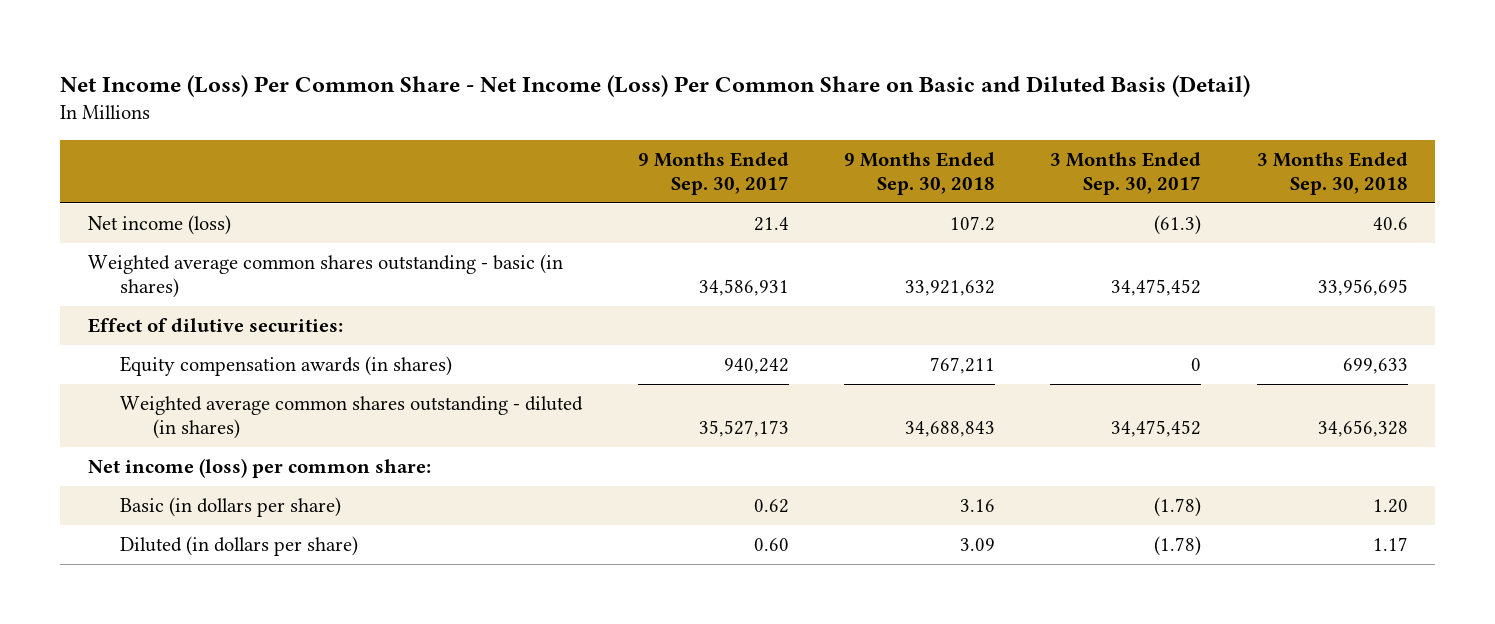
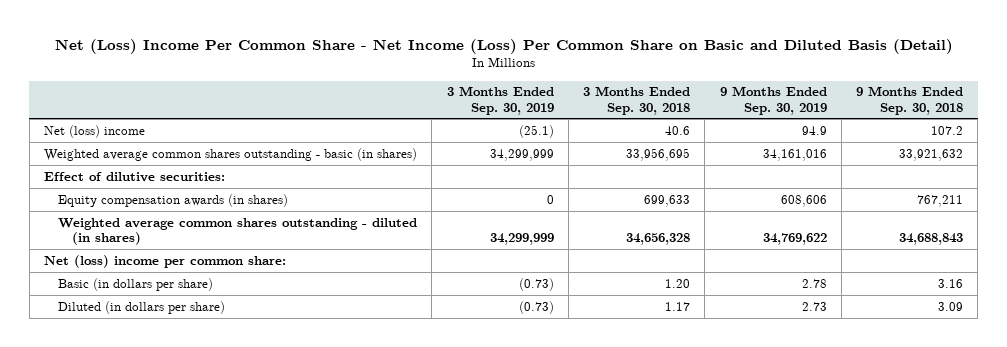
[59,74,1250,97] Net Income (Loss) Per Common Share - Net Income (Loss) Per Common Share on Basic and Diluted Basis (Detail) -> [54,38,953,54] Net (Loss) Income Per Common Share - Net Income (Loss) Per Common Share on Basic and Diluted Basis (Detail)
[637,152,789,195] 9 Months Ended Sep. 30, 2017 -> none
[1050,152,1202,195] 3 Months Ended Sep. 30, 2017 -> none
none -> [446,86,554,115] 3 Months Ended Sep. 30, 2019
none -> [719,86,827,115] 9 Months Ended Sep. 30, 2019
[87,215,231,236] Net income (loss) -> [44,124,146,138] Net (loss) income
[87,458,431,479] Net income (loss) per common share: -> [44,254,287,268] Net (loss) income per common share:

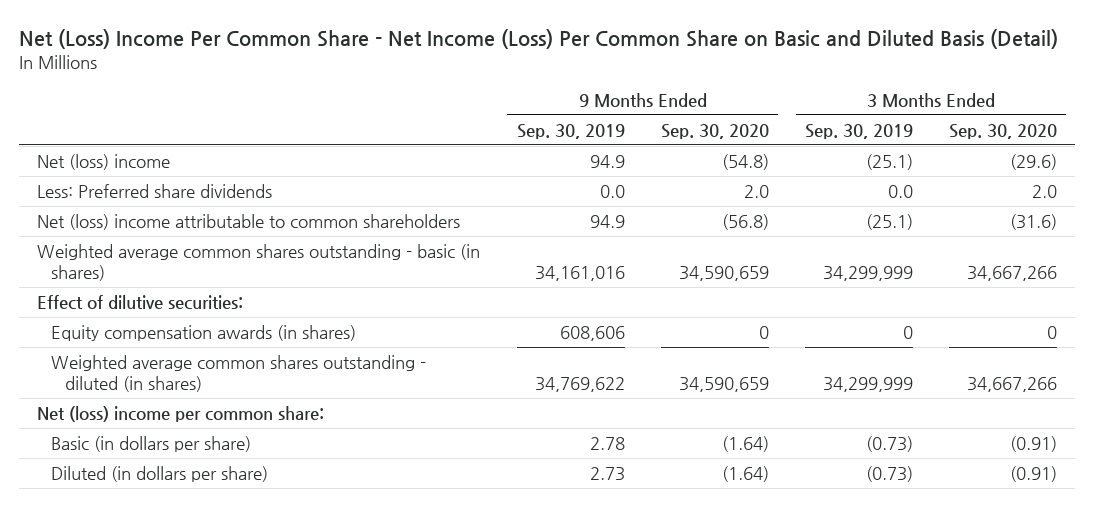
[583,86,691,115] 3 Months Ended Sep. 30, 2018 -> none
[856,86,964,115] 9 Months Ended Sep. 30, 2018 -> none
none -> [660,123,769,139] Sep. 30, 2020
none -> [949,123,1058,139] Sep. 30, 2020
none -> [37,183,273,198] Less: Preferred share dividends
none -> [37,213,461,230] Net (loss) income attributable to common shareholders

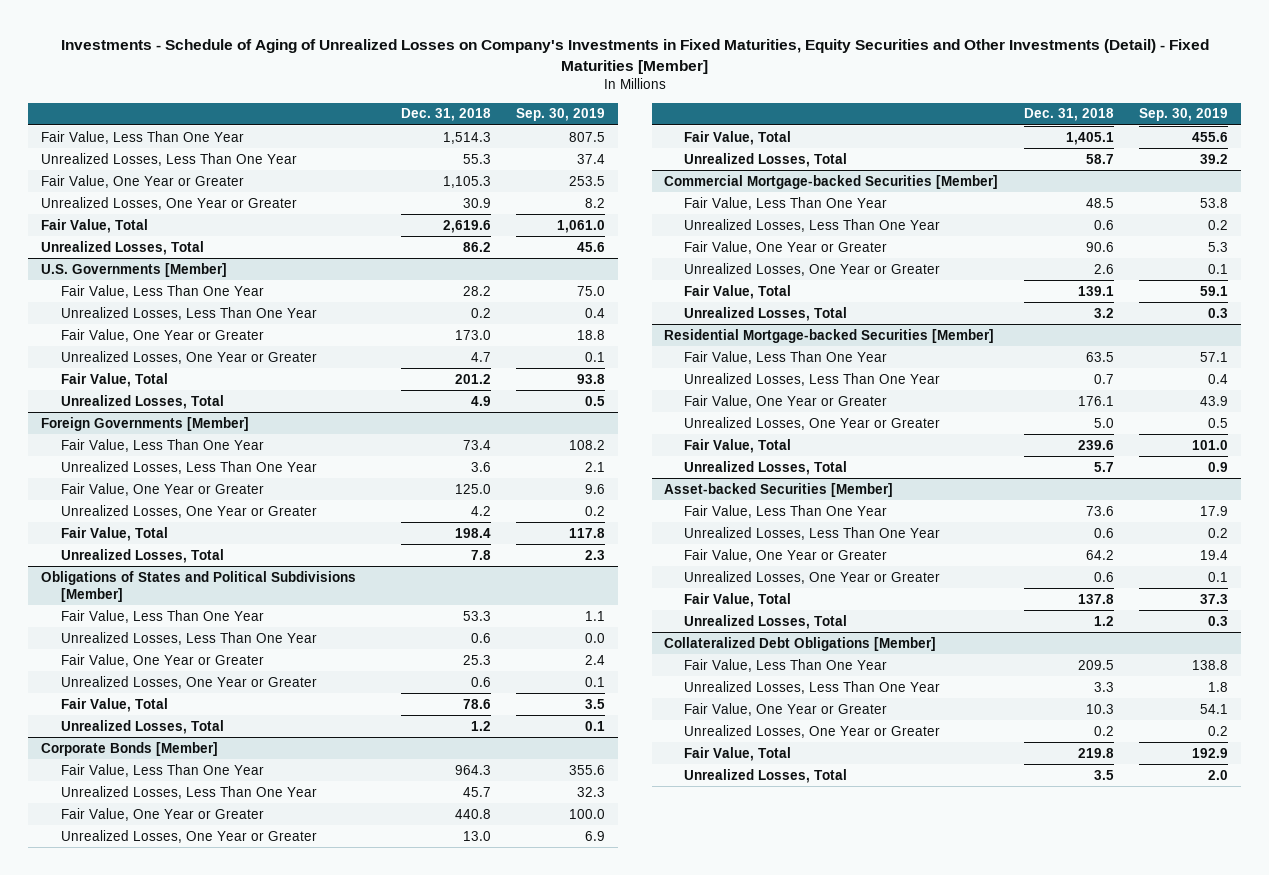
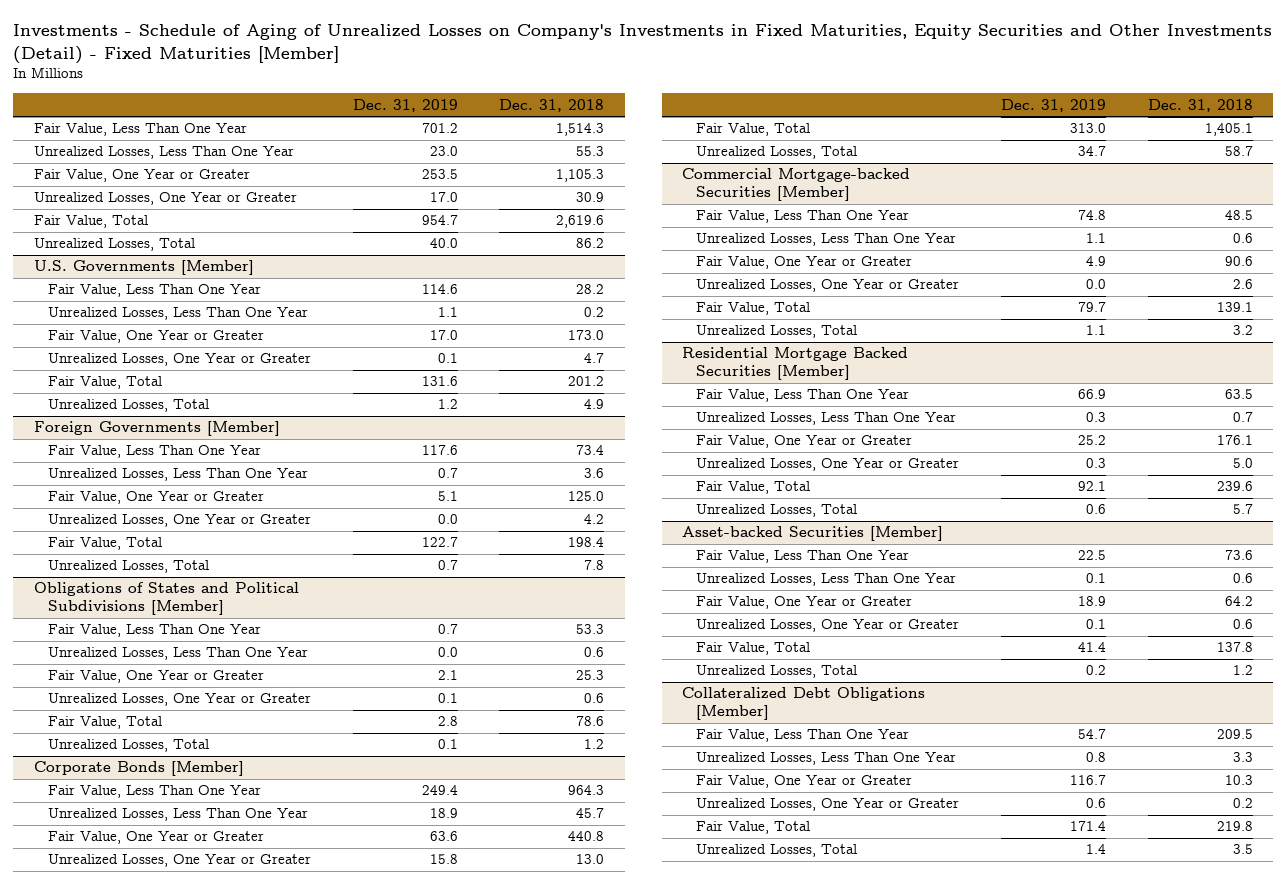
[515,108,605,122] Sep. 30, 2019 -> none
none -> [352,98,458,112] Dec. 31, 2019
[664,328,995,343] Residential Mortgage-backed Securities [Member] -> [682,347,909,381] Residential Mortgage Backed Securities [Member]

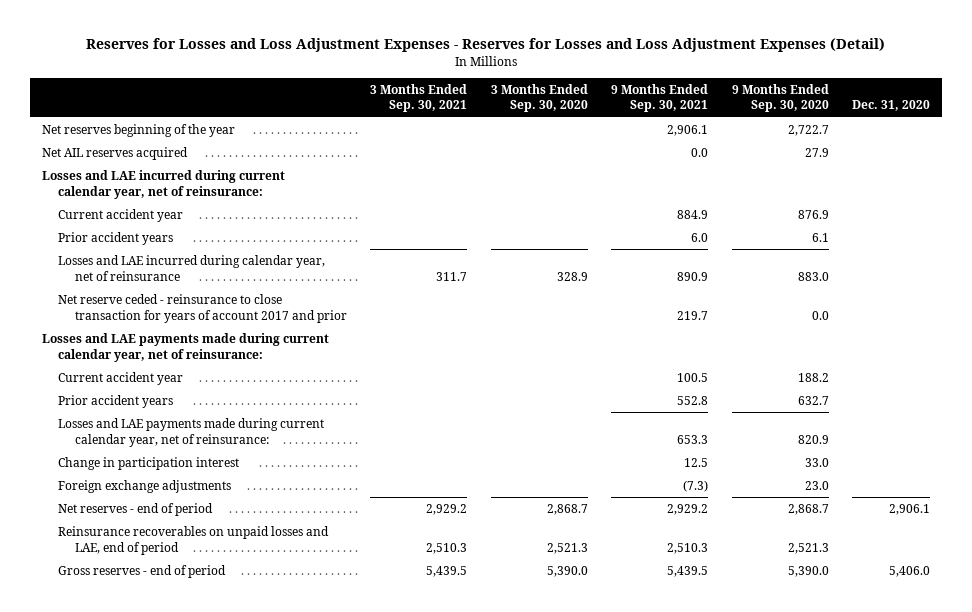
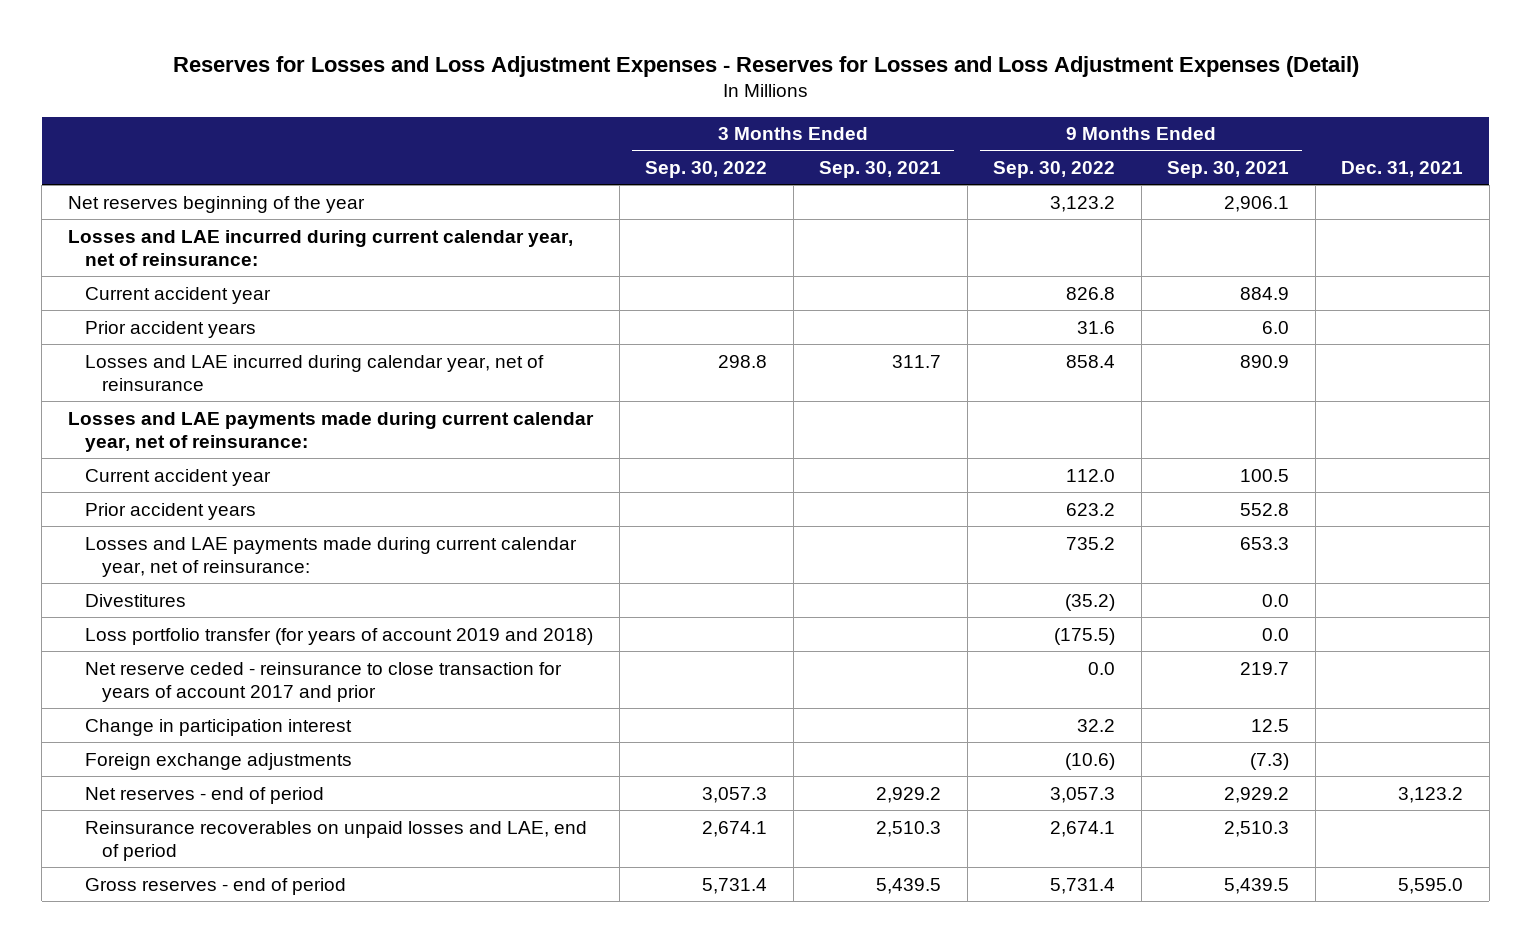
[490,83,588,113] 3 Months Ended Sep. 30, 2020 -> none
[731,83,829,113] 9 Months Ended Sep. 30, 2020 -> none
[852,100,931,112] Dec. 31, 2020 -> none
none -> [645,161,768,179] Sep. 30, 2022
none -> [993,161,1116,179] Sep. 30, 2022
none -> [1341,161,1464,178] Dec. 31, 2021
[42,147,189,161] Net AIL reserves acquired -> none
none -> [85,593,187,607] Divestitures
none -> [85,627,594,645] Loss portfolio transfer (for years of account 2019 and 2018)
[58,294,347,323] Net reserve ceded - reinsurance to close transaction for years of account 2017 and prior -> [85,661,563,702] Net reserve ceded - reinsurance to close transaction for years of account 2017 and prior

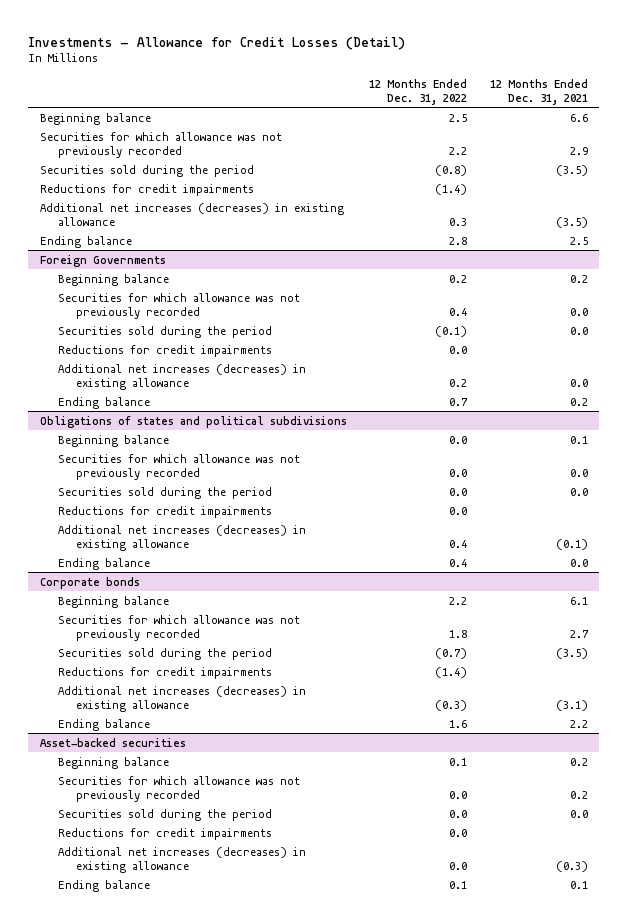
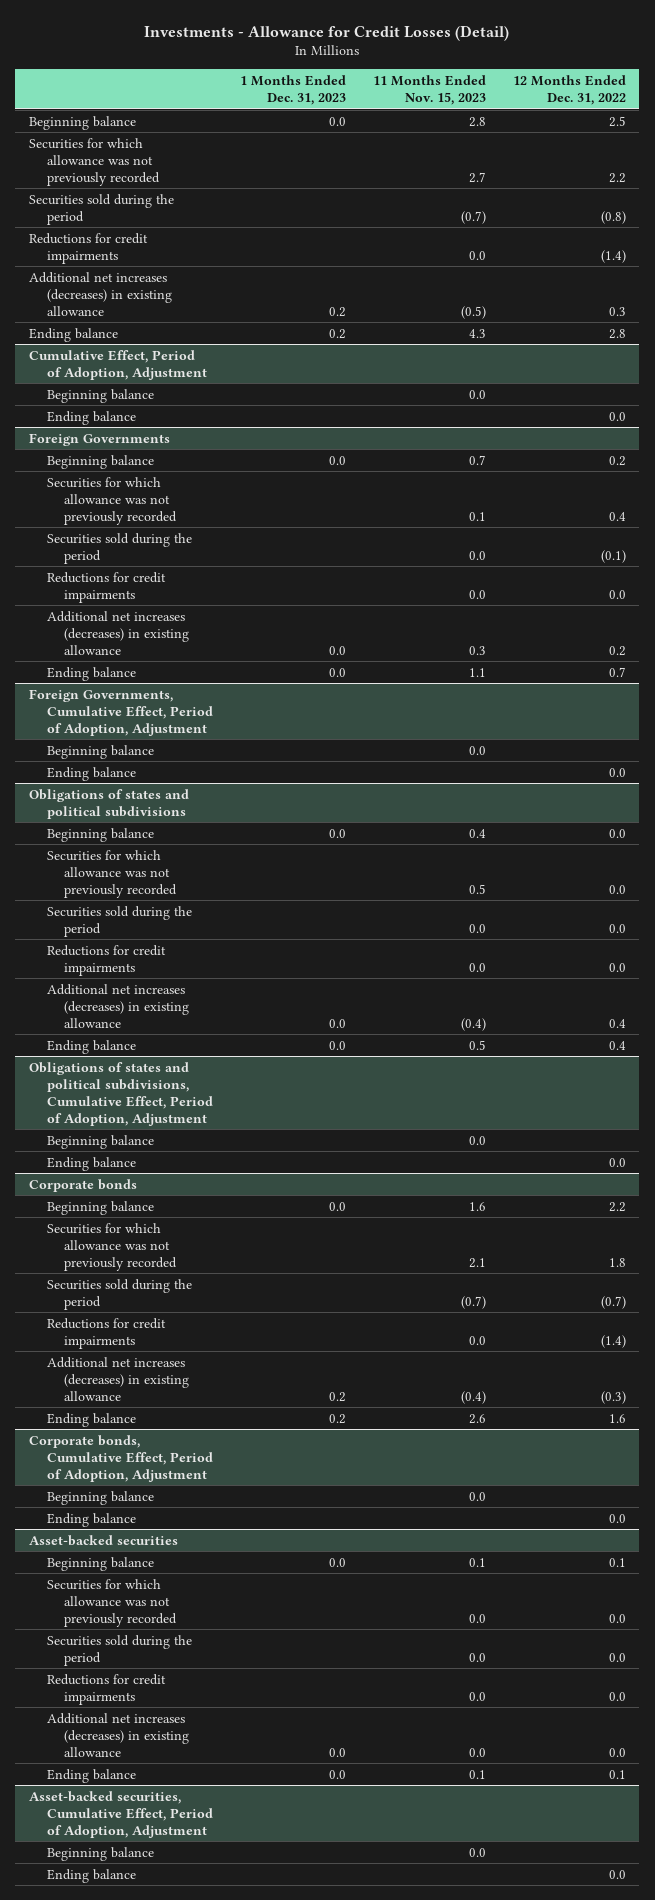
[490,78,589,105] 12 Months Ended Dec. 31, 2021 -> none
none -> [239,74,346,105] 1 Months Ended Dec. 31, 2023
none -> [372,74,486,105] 11 Months Ended Nov. 15, 2023
none -> [29,349,207,380] Cumulative Effect, Period of Adoption, Adjustment
none -> [46,388,154,403] Beginning balance
none -> [46,410,136,425] Ending balance
none -> [29,688,213,736] Foreign Governments, Cumulative Effect, Period of Adoption, Adjustment
none -> [46,744,154,759] Beginning balance
none -> [46,766,136,781] Ending balance
none -> [29,1061,213,1126] Obligations of states and political subdivisions, Cumulative Effect, Period of Adoption, Adjustment
none -> [46,1134,154,1149] Beginning balance
none -> [46,1156,136,1171] Ending balance
none -> [29,1434,213,1482] Corporate bonds, Cumulative Effect, Period of Adoption, Adjustment
none -> [46,1490,154,1505] Beginning balance
none -> [46,1512,136,1527] Ending balance
none -> [29,1790,213,1838] Asset-backed securities, Cumulative Effect, Period of Adoption, Adjustment
none -> [46,1846,154,1861] Beginning balance
none -> [46,1868,136,1883] Ending balance

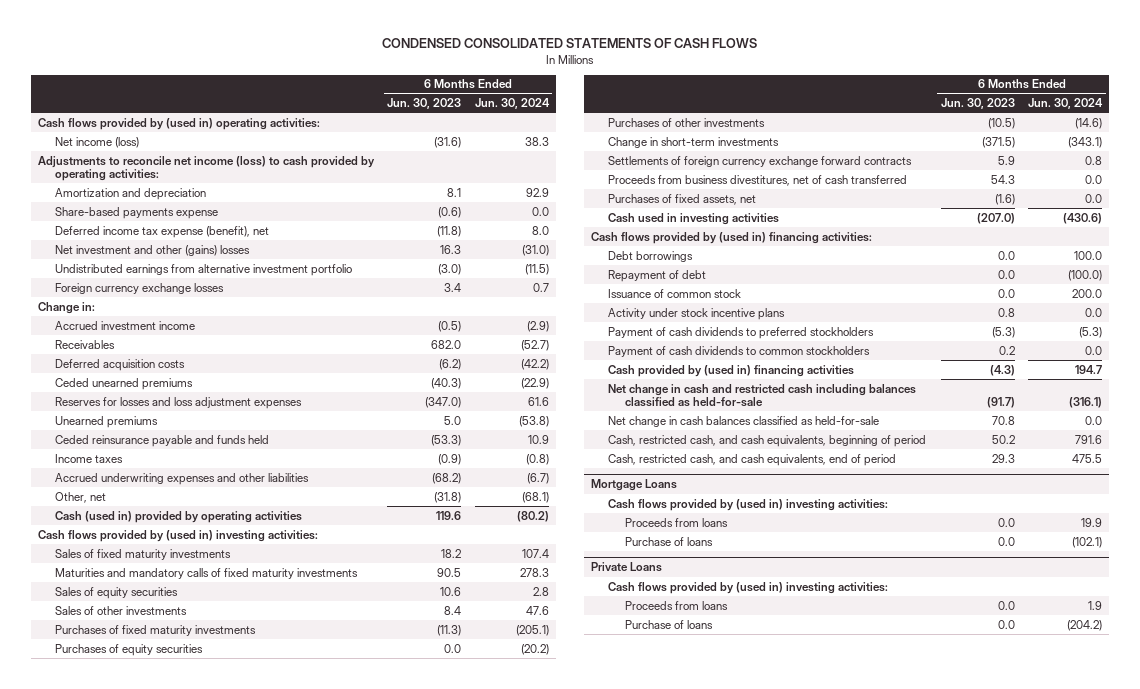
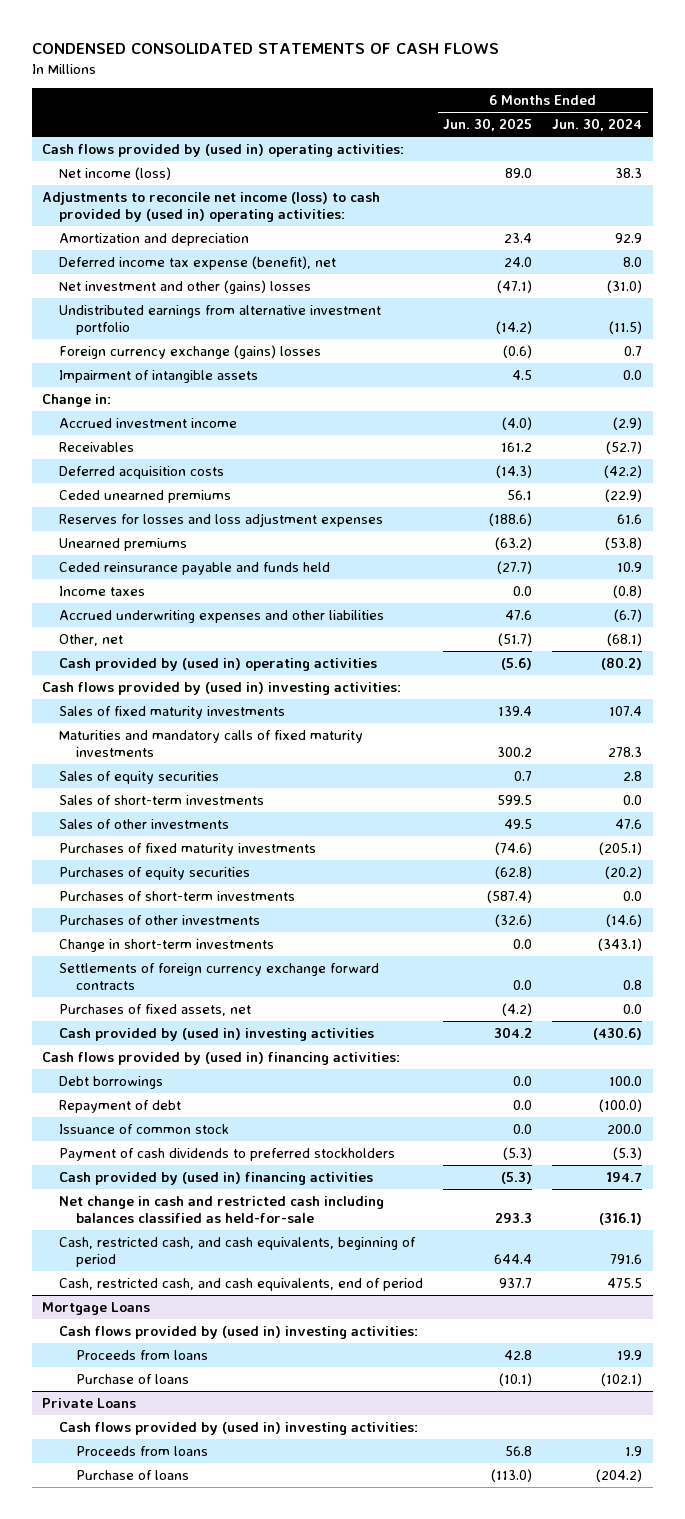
[387,98,462,110] Jun. 30, 2023 -> none
none -> [443,118,533,132] Jun. 30, 2025
[37,155,375,182] Adjustments to reconcile net income (loss) to cash provided by operating activities: -> [42,191,381,222] Adjustments to reconcile net income (loss) to cash provided by (used in) operating activities:
[54,206,218,219] Share-based payments expense -> none
[54,282,224,294] Foreign currency exchange losses -> [58,344,321,359] Foreign currency exchange (gains) losses
none -> [58,369,258,383] Impairment of intangible assets
[54,510,302,523] Cash (used in) provided by operating activities -> [58,657,377,671] Cash provided by (used in) operating activities
none -> [58,794,264,805] Sales of short-term investments
none -> [58,890,295,901] Purchases of short-term investments
[608,174,908,186] Proceeds from business divestitures, net of cash transferred -> none
[608,212,780,225] Cash used in investing activities -> [58,1027,374,1041] Cash provided by (used in) investing activities
[608,307,786,320] Activity under stock incentive plans -> none
[608,345,871,357] Payment of cash dividends to common stockholders -> none
[608,415,880,427] Net change in cash balances classified as held-for-sale -> none

